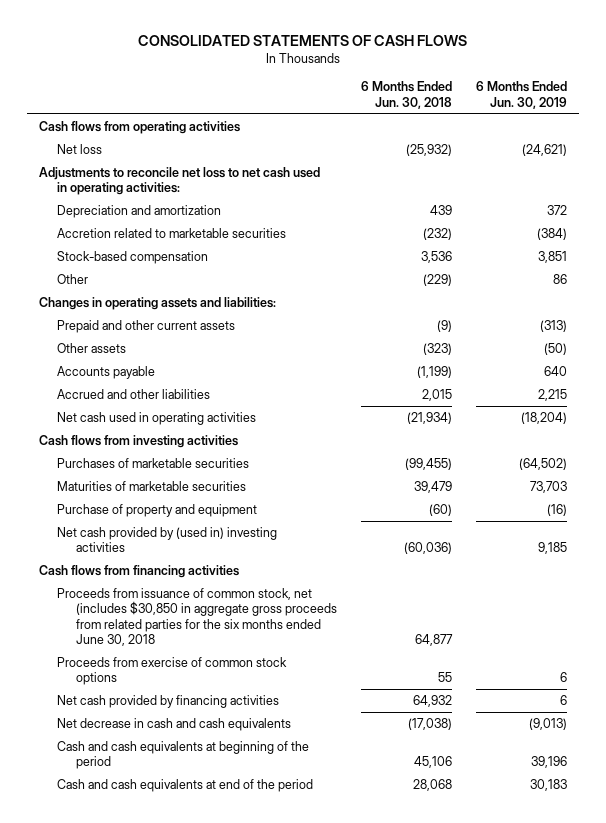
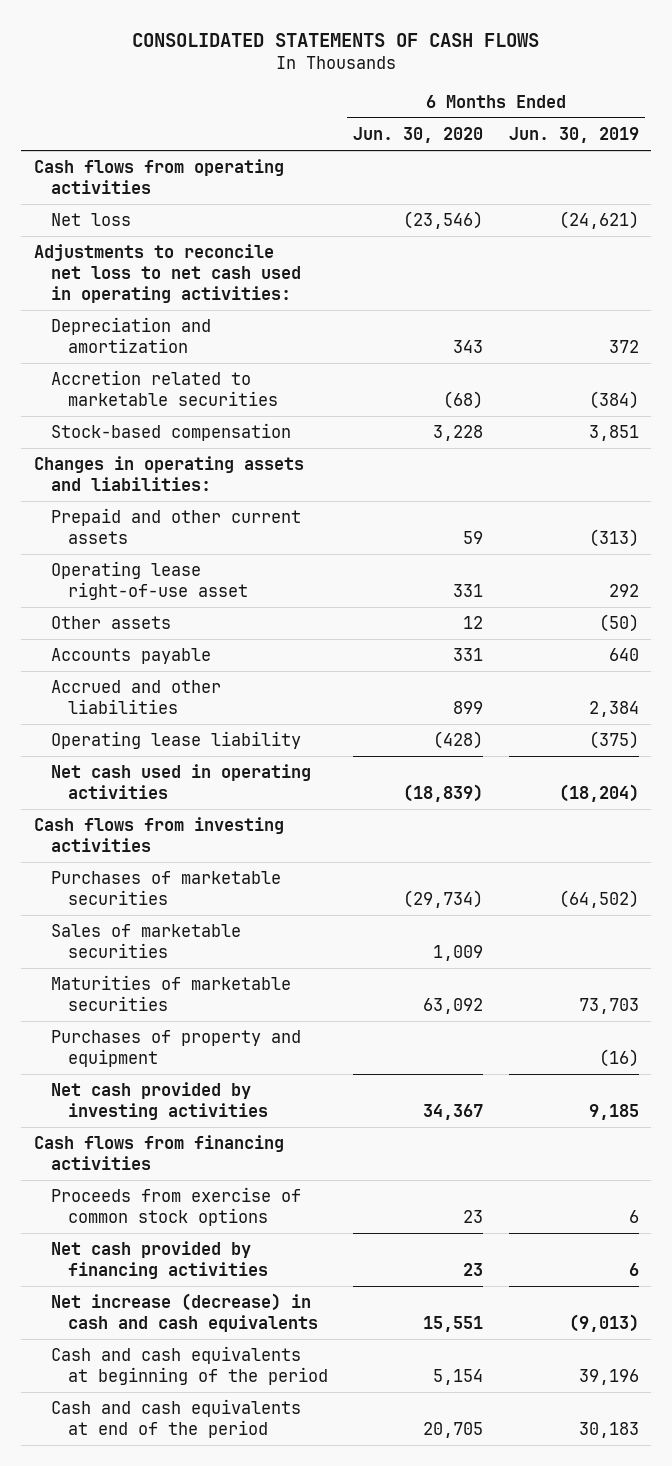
[360,81,452,109] 6 Months Ended Jun. 30, 2018 -> none
none -> [353,127,484,144] Jun. 30, 2020
[57,274,89,285] Other -> none
none -> [50,561,248,600] Operating lease right-of-use asset
[538,389,568,402] 2,215 -> [588,700,639,717] 2,384
none -> [50,731,301,750] Operating lease liability
none -> [50,924,241,958] Sales of marketable securities
[57,504,258,518] Purchase of property and equipment -> [50,1030,301,1067] Purchases of property and equipment
[57,527,278,553] Net cash provided by (used in) investing activities -> [50,1082,268,1120] Net cash provided by investing activities
[57,588,337,647] Proceeds from issuance of common stock, net (includes $30,850 in aggregate gross proceeds from related parties for the six months ended June 30, 2018 -> none
[57,718,292,732] Net decrease in cash and cash equivalents -> [50,1293,318,1332] Net increase (decrease) in cash and cash equivalents

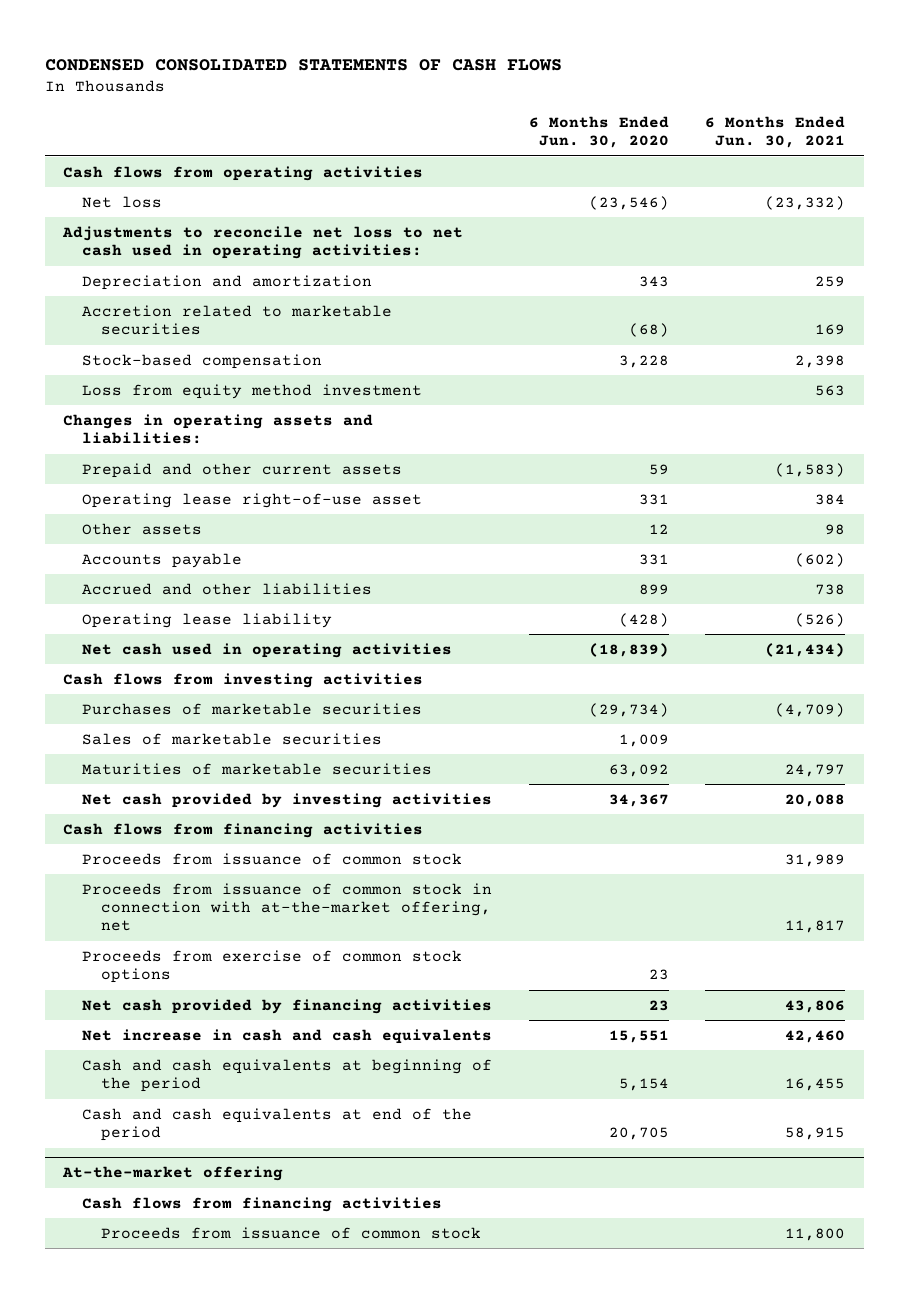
[132,32,540,47] CONSOLIDATED STATEMENTS OF CASH FLOWS -> [45,58,563,71] CONDENSED CONSOLIDATED STATEMENTS OF CASH FLOWS
[508,127,639,144] Jun. 30, 2019 -> none
none -> [705,115,846,149] 6 Months Ended Jun. 30, 2021
none -> [82,383,423,399] Loss from equity method investment
[50,1030,301,1067] Purchases of property and equipment -> none
none -> [82,852,463,865] Proceeds from issuance of common stock
none -> [82,882,493,932] Proceeds from issuance of common stock in connection with at-the-market offering, net
[50,1293,318,1332] Net increase (decrease) in cash and cash equivalents -> [82,1028,493,1044] Net increase in cash and cash equivalents
none -> [62,1165,284,1181] At-the-market offering
none -> [82,1196,443,1212] Cash flows from financing activities
none -> [100,1226,481,1239] Proceeds from issuance of common stock

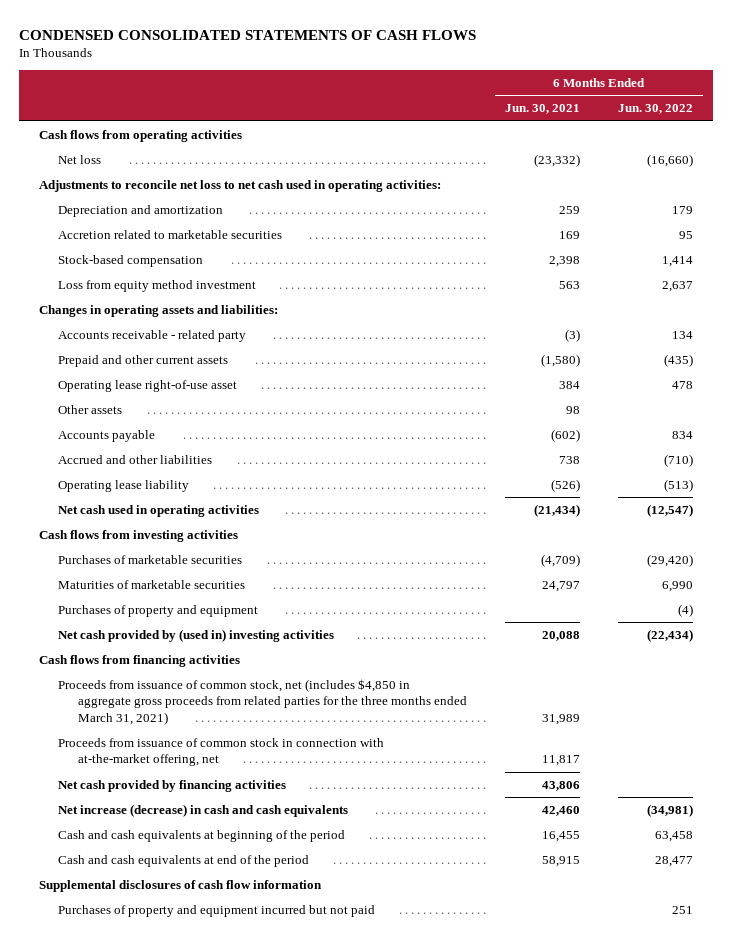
[528,115,669,149] 6 Months Ended Jun. 30, 2020 -> none
none -> [618,104,694,115] Jun. 30, 2022
none -> [58,329,247,342] Accounts receivable - related party
[775,462,846,477] (1,583) -> [540,353,580,367] (1,580)
[82,732,383,745] Sales of marketable securities -> none
none -> [58,604,259,617] Purchases of property and equipment
[82,792,493,808] Net cash provided by investing activities -> [58,628,335,642] Net cash provided by (used in) investing activities
[82,852,463,865] Proceeds from issuance of common stock -> [58,678,467,725] Proceeds from issuance of common stock, net (includes $4,850 in aggregate gross proceeds from related parties for the three months ended March 31, 2021)
[82,949,463,984] Proceeds from exercise of common stock options -> none
[82,1028,493,1044] Net increase in cash and cash equivalents -> [58,803,349,817] Net increase (decrease) in cash and cash equivalents
[62,1165,284,1181] At-the-market offering -> none
[82,1196,443,1212] Cash flows from financing activities -> none
[100,1226,481,1239] Proceeds from issuance of common stock -> none
none -> [38,879,322,892] Supplemental disclosures of cash flow information
none -> [58,904,376,917] Purchases of property and equipment incurred but not paid

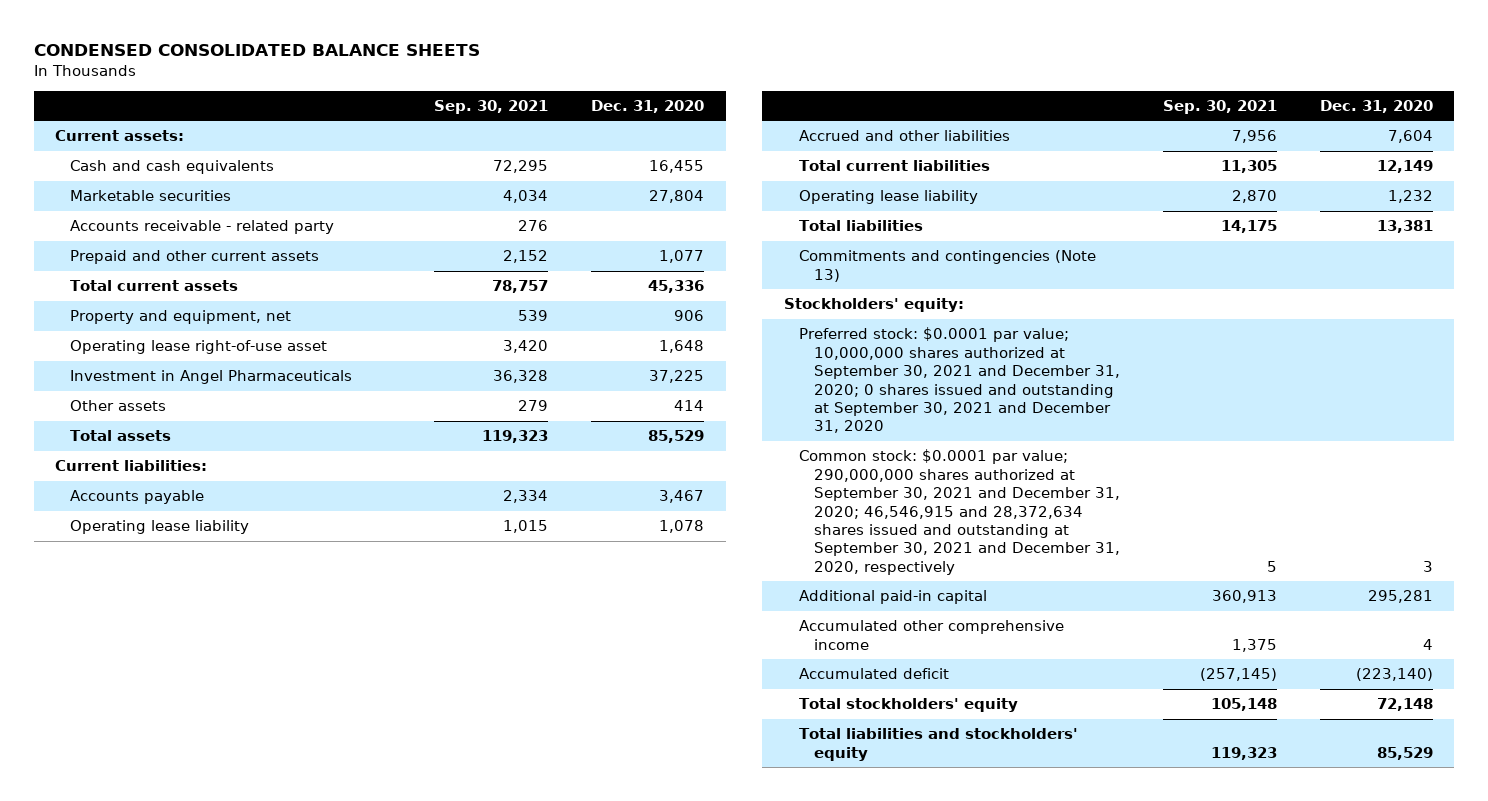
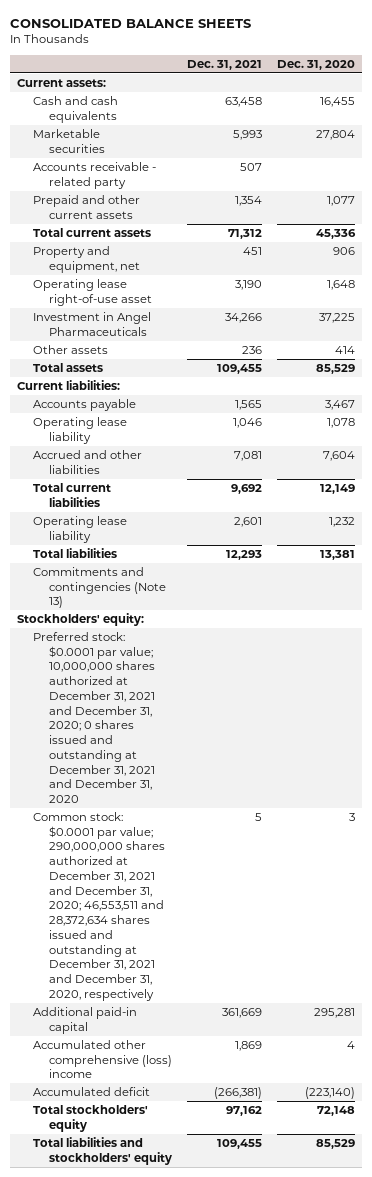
[33,44,480,57] CONDENSED CONSOLIDATED BALANCE SHEETS -> [9,18,251,28] CONSOLIDATED BALANCE SHEETS
[434,99,549,114] Sep. 30, 2021 -> none
none -> [187,59,263,70] Dec. 31, 2021
[798,327,1120,434] Preferred stock: $0.0001 par value; 10,000,000 shares authorized at September 30, 2021 and December 31, 2020; 0 shares issued and outstanding at September 30, 2021 and December 31, 2020 -> [33,631,156,804] Preferred stock: $0.0001 par value; 10,000,000 shares authorized at December 31, 2021 and December 31, 2020; 0 shares issued and outstanding at December 31, 2021 and December 31, 2020
[798,449,1120,575] Common stock: $0.0001 par value; 290,000,000 shares authorized at September 30, 2021 and December 31, 2020; 46,546,915 and 28,372,634 shares issued and outstanding at September 30, 2021 and December 31, 2020, respectively -> [33,811,166,1001] Common stock: $0.0001 par value; 290,000,000 shares authorized at December 31, 2021 and December 31, 2020; 46,553,511 and 28,372,634 shares issued and outstanding at December 31, 2021 and December 31, 2020, respectively
[798,620,1064,650] Accumulated other comprehensive income -> [33,1039,173,1079] Accumulated other comprehensive (loss) income

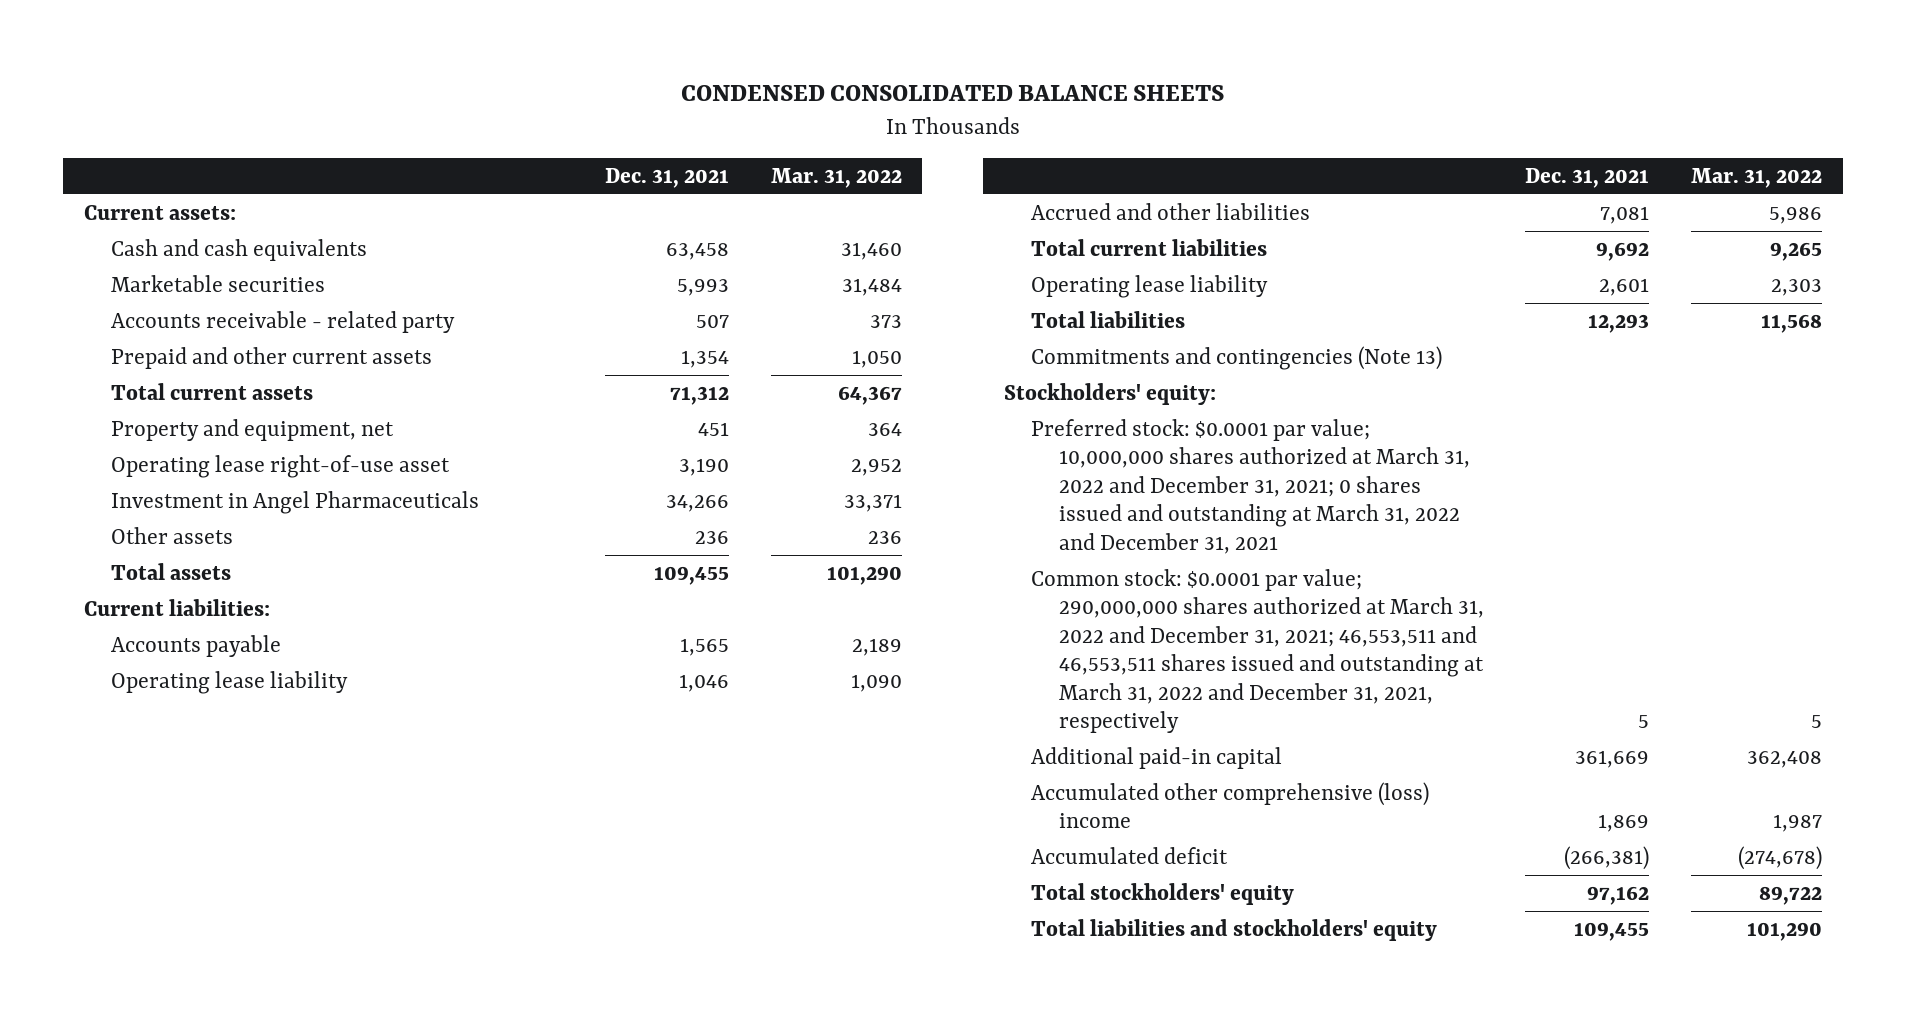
[9,18,251,28] CONSOLIDATED BALANCE SHEETS -> [680,84,1224,101] CONDENSED CONSOLIDATED BALANCE SHEETS
[276,59,355,70] Dec. 31, 2020 -> none
none -> [770,167,902,188] Mar. 31, 2022
[33,631,156,804] Preferred stock: $0.0001 par value; 10,000,000 shares authorized at December 31, 2021 and December 31, 2020; 0 shares issued and outstanding at December 31, 2021 and December 31, 2020 -> [1031,418,1470,554] Preferred stock: $0.0001 par value; 10,000,000 shares authorized at March 31, 2022 and December 31, 2021; 0 shares issued and outstanding at March 31, 2022 and December 31, 2021
[33,811,166,1001] Common stock: $0.0001 par value; 290,000,000 shares authorized at December 31, 2021 and December 31, 2020; 46,553,511 and 28,372,634 shares issued and outstanding at December 31, 2021 and December 31, 2020, respectively -> [1031,568,1484,734] Common stock: $0.0001 par value; 290,000,000 shares authorized at March 31, 2022 and December 31, 2021; 46,553,511 and 46,553,511 shares issued and outstanding at March 31, 2022 and December 31, 2021, respectively

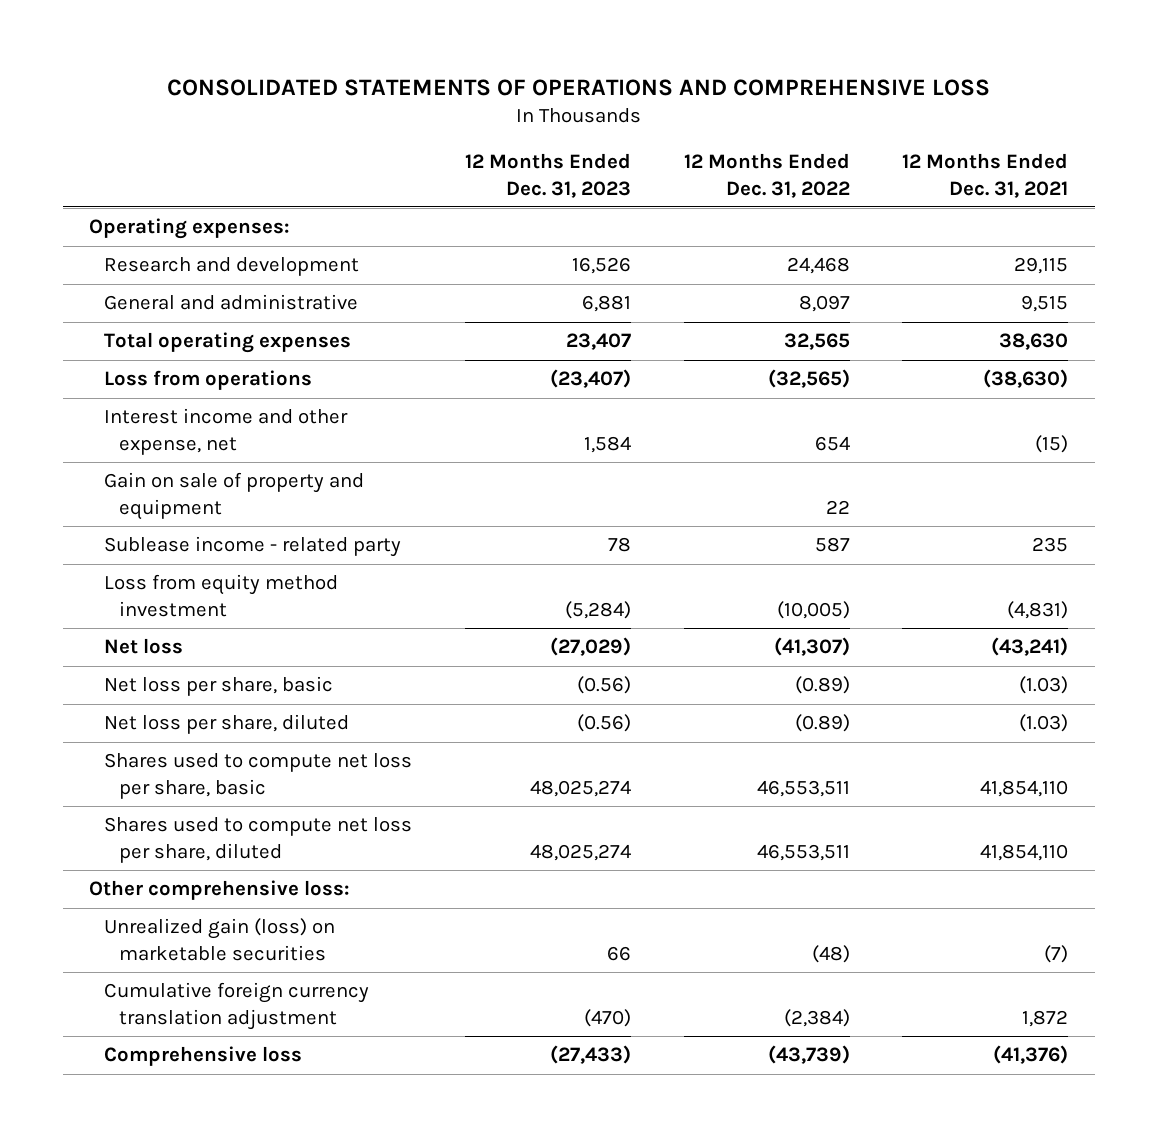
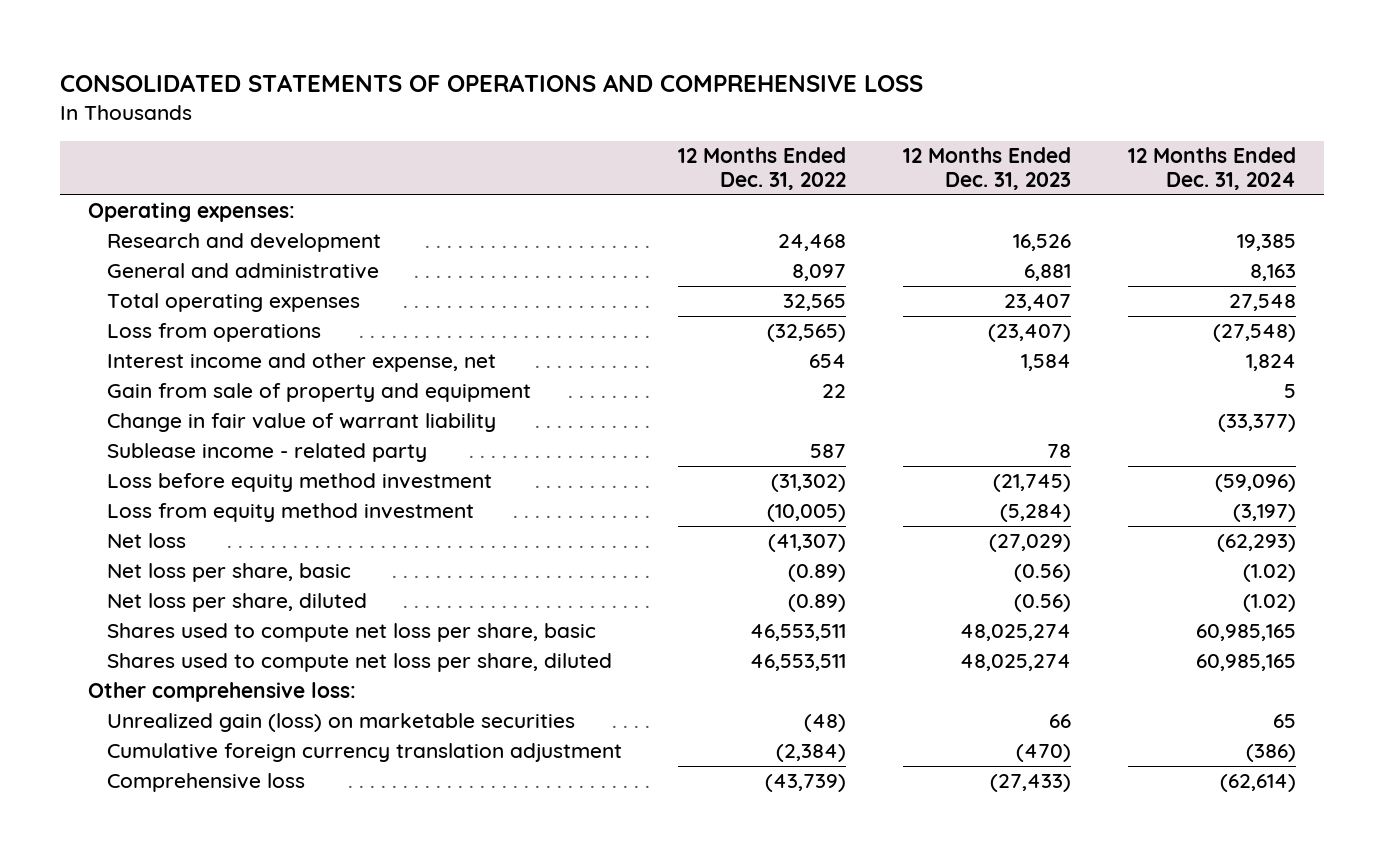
[902,153,1069,198] 12 Months Ended Dec. 31, 2021 -> none
none -> [1128,147,1297,191] 12 Months Ended Dec. 31, 2024
[104,472,365,520] Gain on sale of property and equipment -> [106,383,531,403] Gain from sale of property and equipment
none -> [106,413,496,433] Change in fair value of warrant liability
none -> [106,473,492,493] Loss before equity method investment

